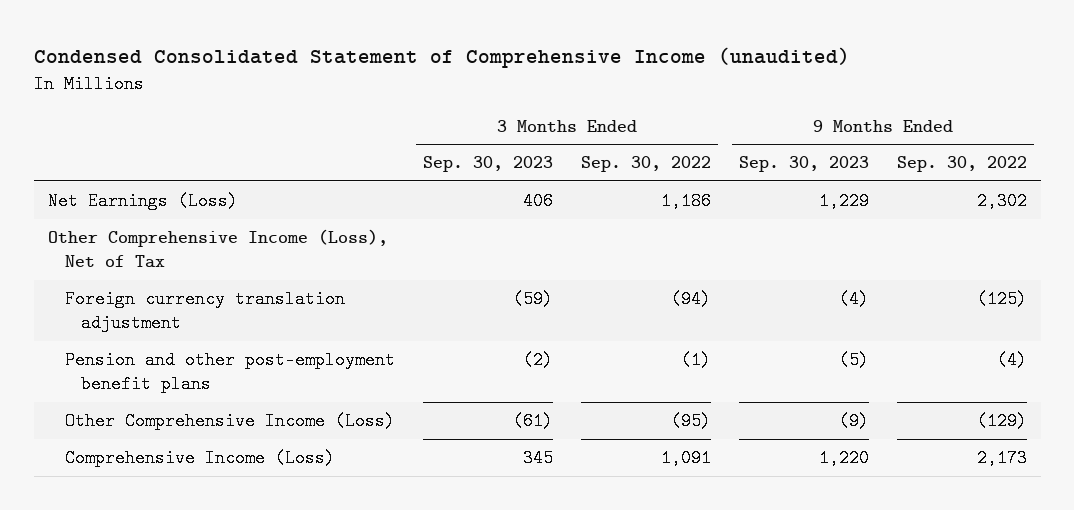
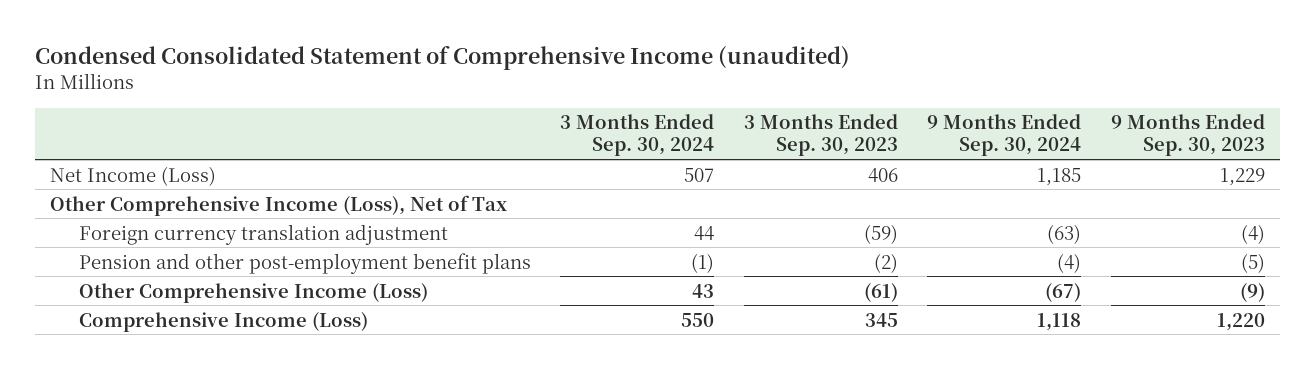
[580,156,711,173] Sep. 30, 2022 -> none
[896,156,1027,173] Sep. 30, 2022 -> none
none -> [560,114,715,157] 3 Months Ended Sep. 30, 2024
none -> [927,114,1082,157] 9 Months Ended Sep. 30, 2024
[47,192,238,211] Net Earnings (Loss) -> [49,165,216,186] Net Income (Loss)

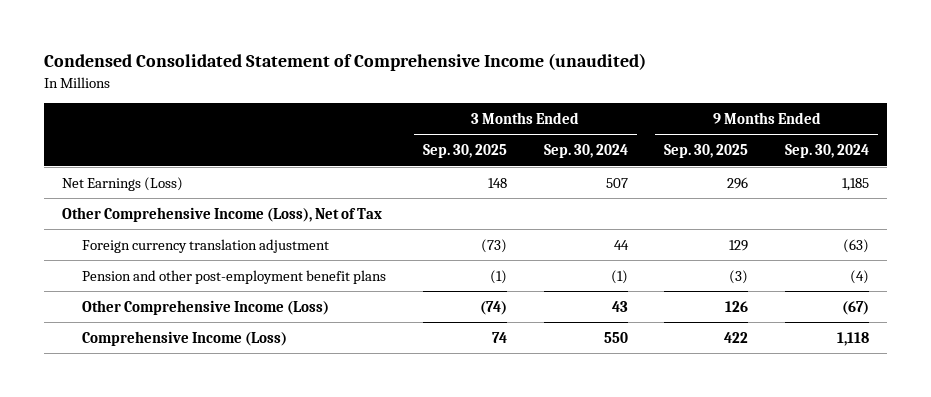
[743,114,898,157] 3 Months Ended Sep. 30, 2023 -> none
[1110,114,1265,157] 9 Months Ended Sep. 30, 2023 -> none
none -> [422,144,507,159] Sep. 30, 2025
none -> [664,144,749,159] Sep. 30, 2025
[49,165,216,186] Net Income (Loss) -> [62,176,184,191] Net Earnings (Loss)

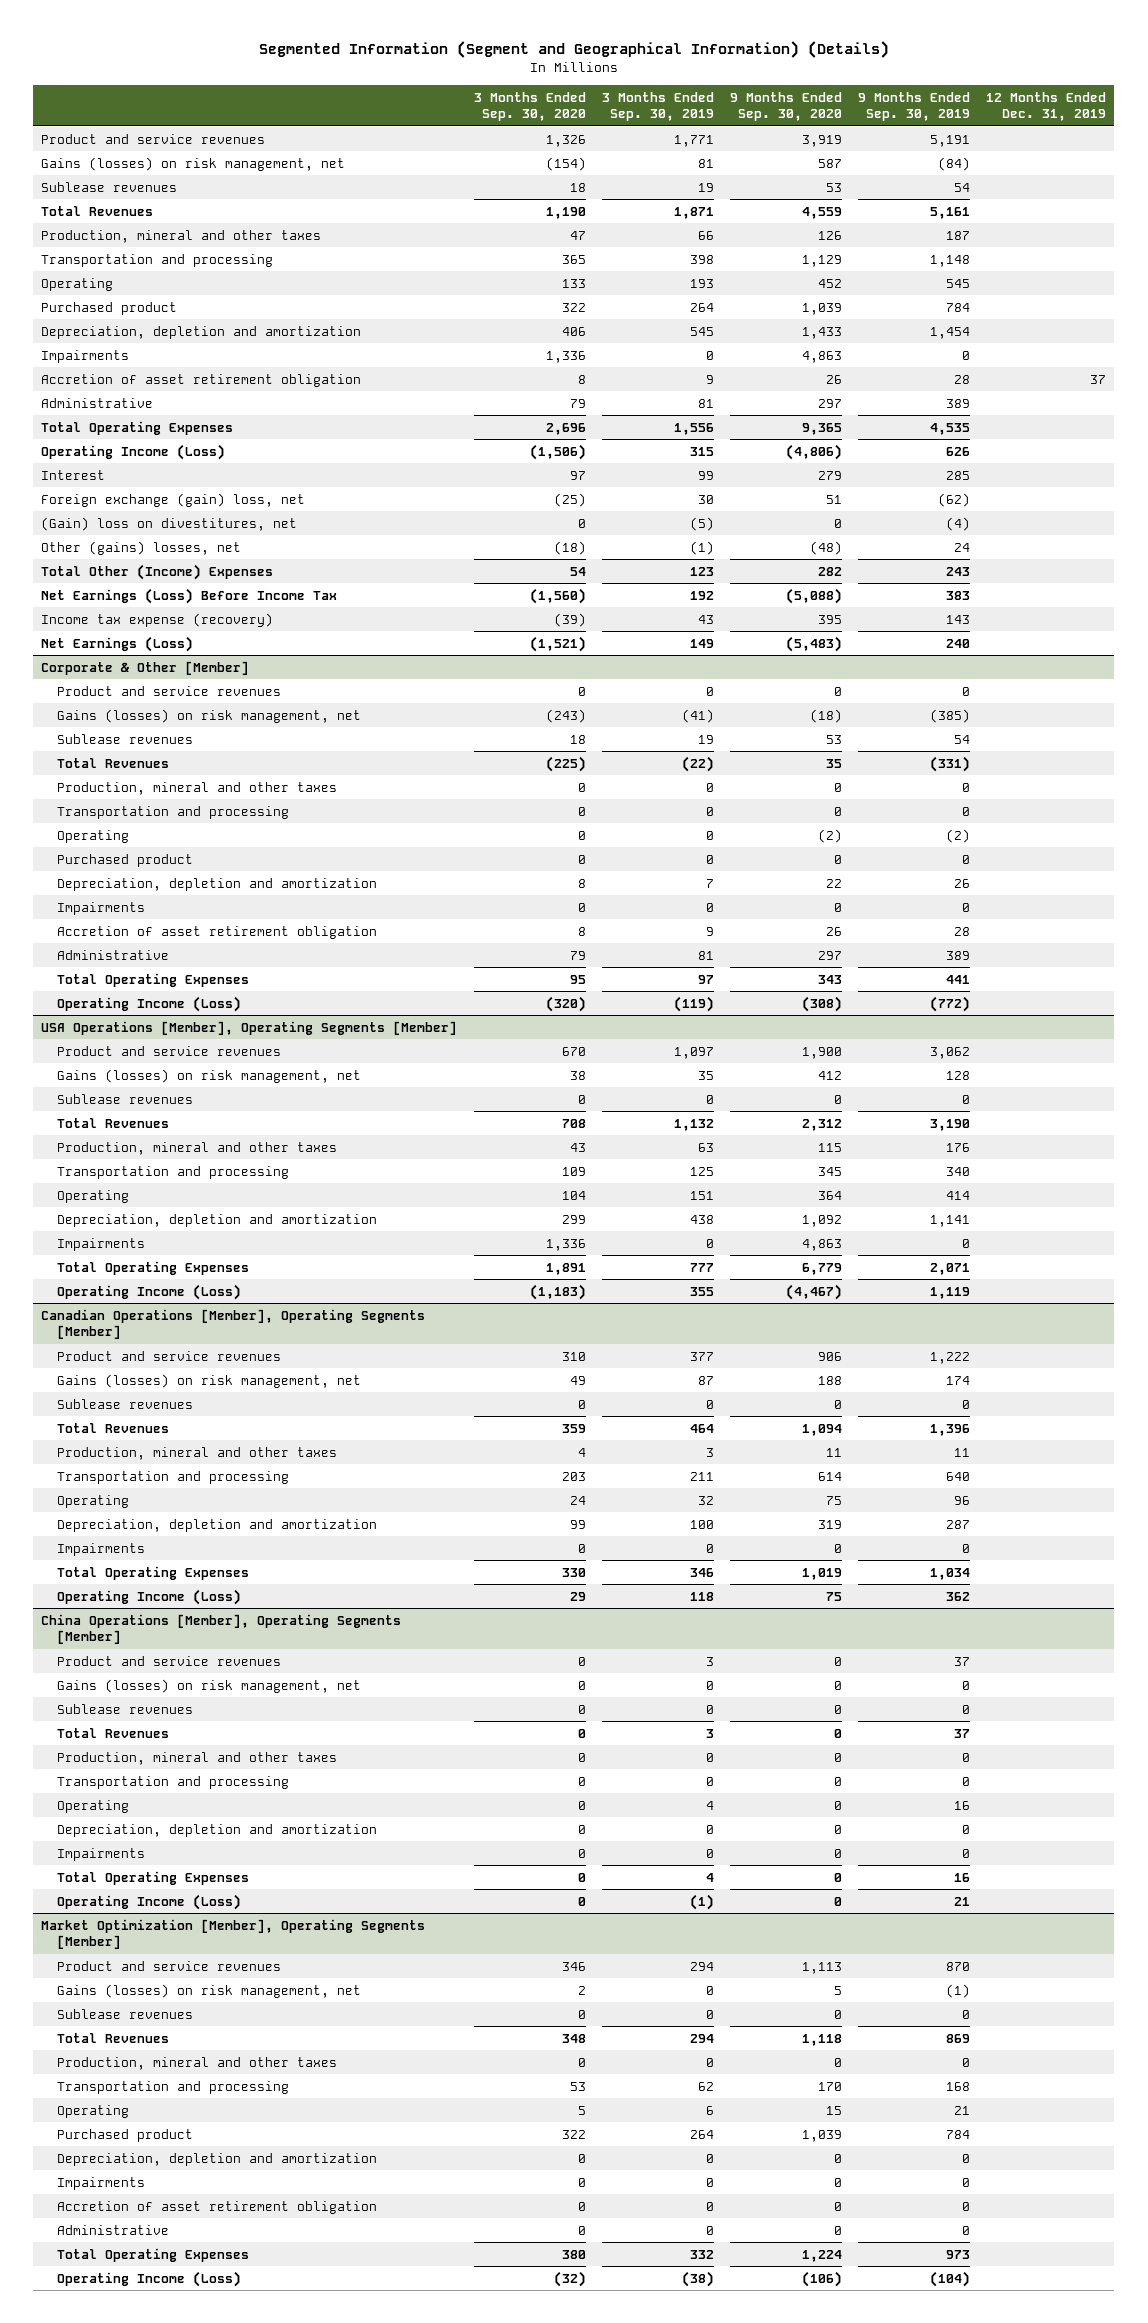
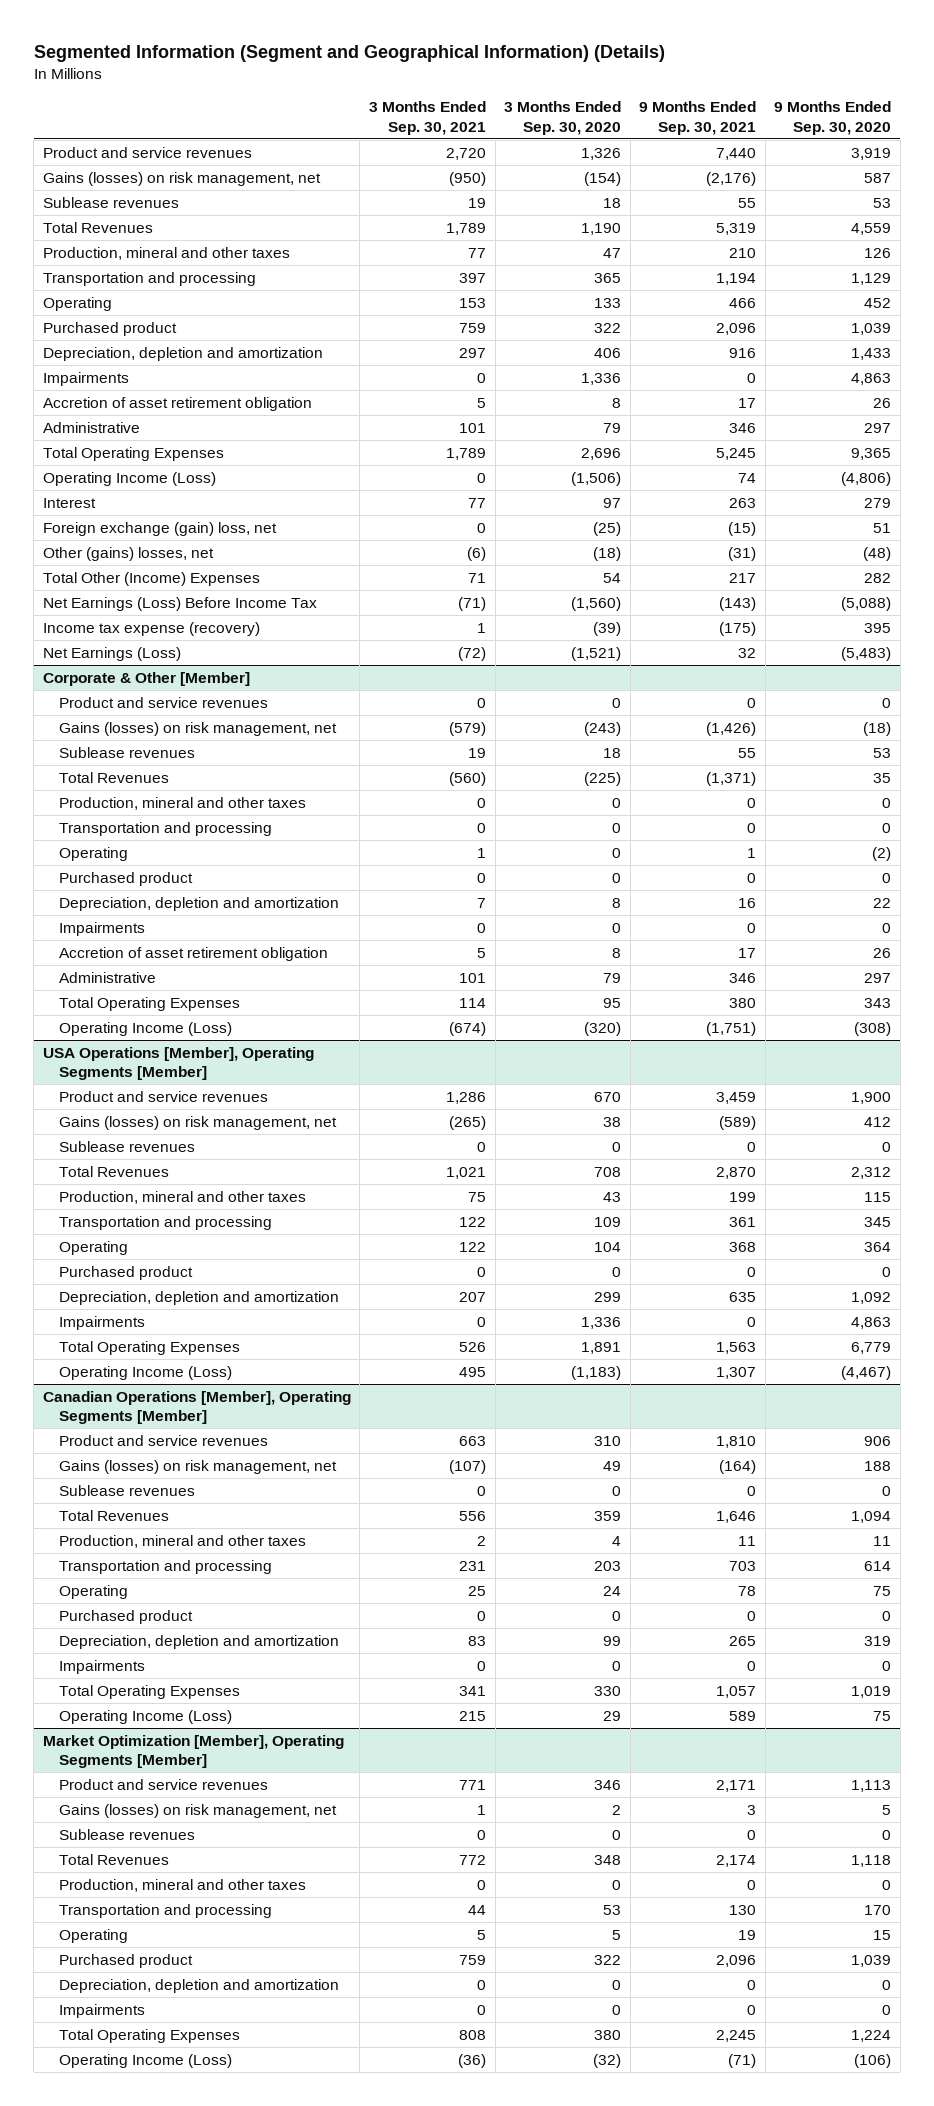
[601,91,714,122] 3 Months Ended Sep. 30, 2019 -> none
[858,91,971,122] 9 Months Ended Sep. 30, 2019 -> none
[986,91,1107,122] 12 Months Ended Dec. 31, 2019 -> none
none -> [368,101,486,135] 3 Months Ended Sep. 30, 2021
none -> [639,101,757,135] 9 Months Ended Sep. 30, 2021
[41,516,298,531] (Gain) loss on divestitures, net -> none
none -> [59,1265,194,1280] Purchased product
none -> [59,1609,194,1624] Purchased product
[41,1613,402,1645] China Operations [Member], Operating Segments [Member] -> none
[56,1655,281,1666] Product and service revenues -> none
[56,1678,361,1693] Gains (losses) on risk management, net -> none
[56,1703,193,1714] Sublease revenues -> none
[56,1727,169,1738] Total Revenues -> none
[56,1751,337,1765] Production, mineral and other taxes -> none
[56,1775,289,1789] Transportation and processing -> none
[56,1799,129,1813] Operating -> none
[56,1823,377,1837] Depreciation, depletion and amortization -> none
[56,1847,145,1861] Impairments -> none
[56,1870,249,1885] Total Operating Expenses -> none
[56,1893,241,1910] Operating Income (Loss) -> none
[56,2200,377,2214] Accretion of asset retirement obligation -> none
[56,2224,169,2235] Administrative -> none

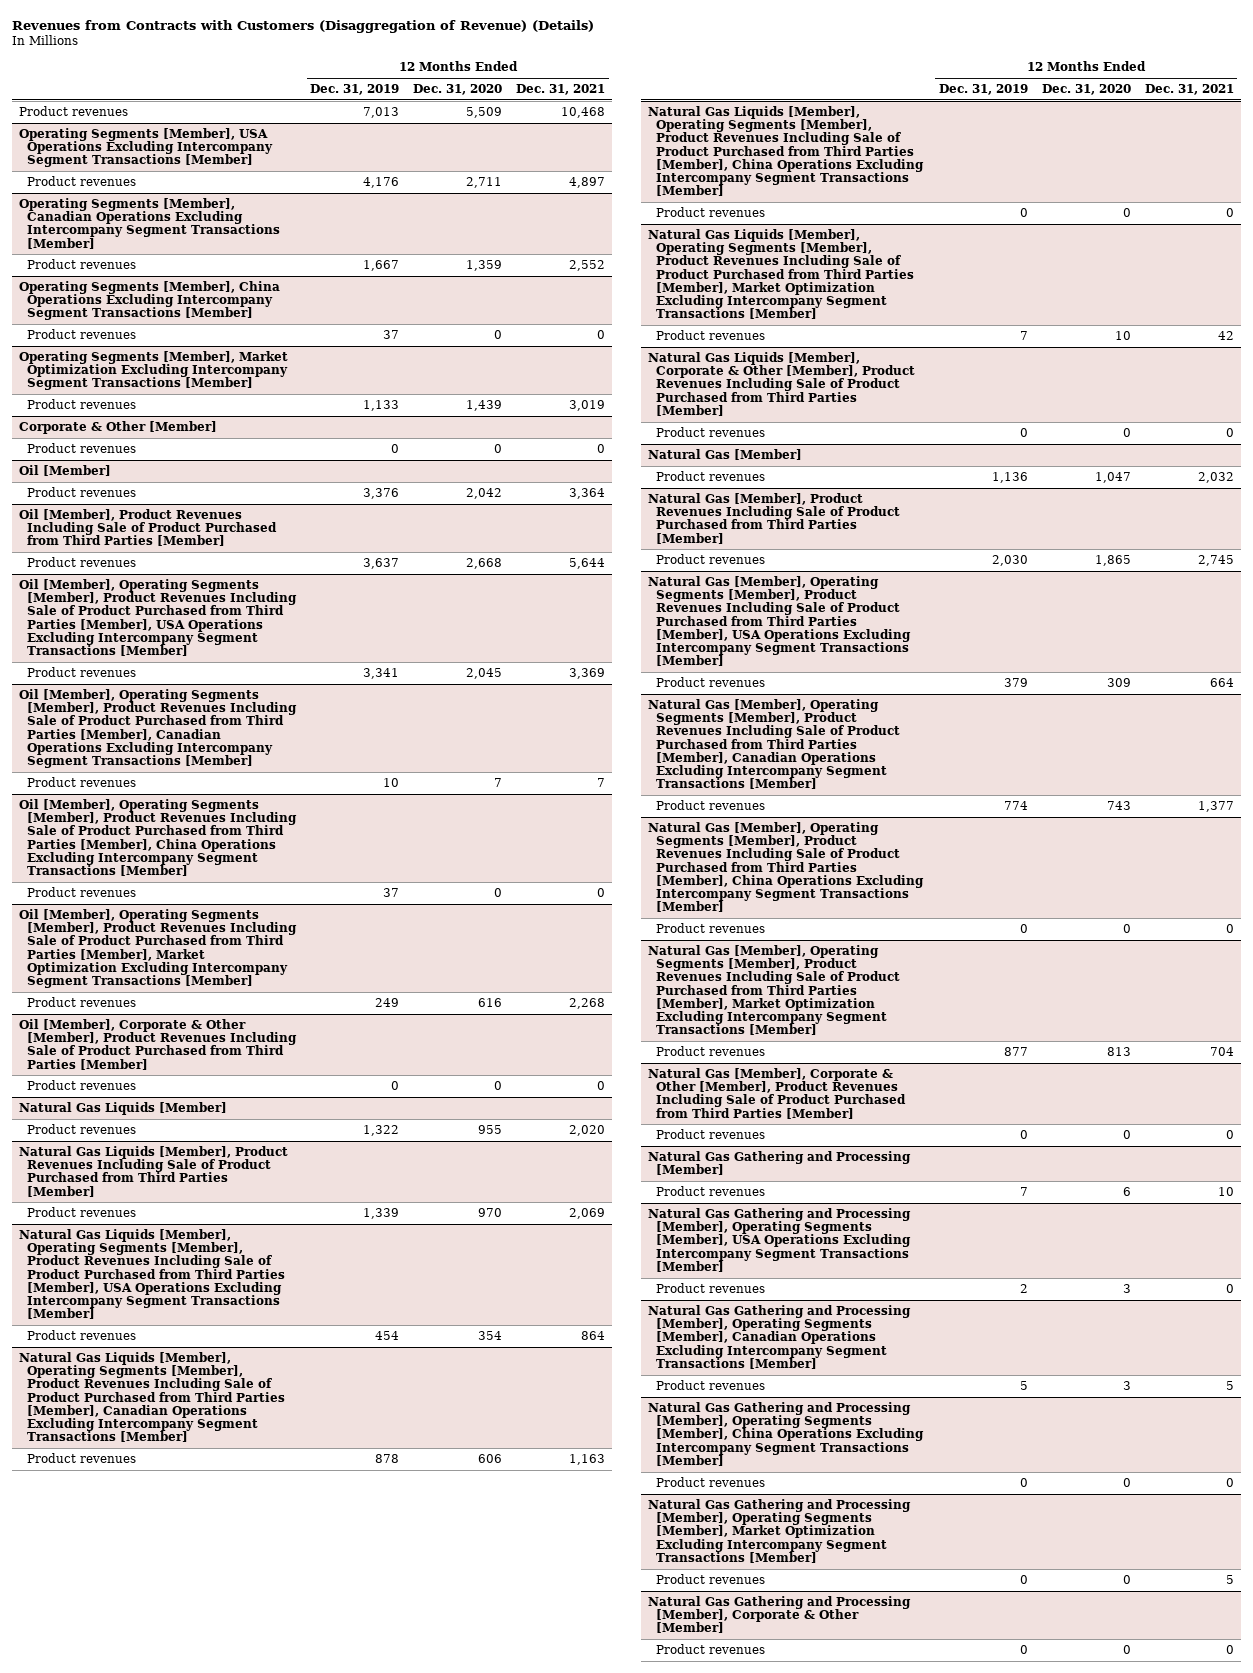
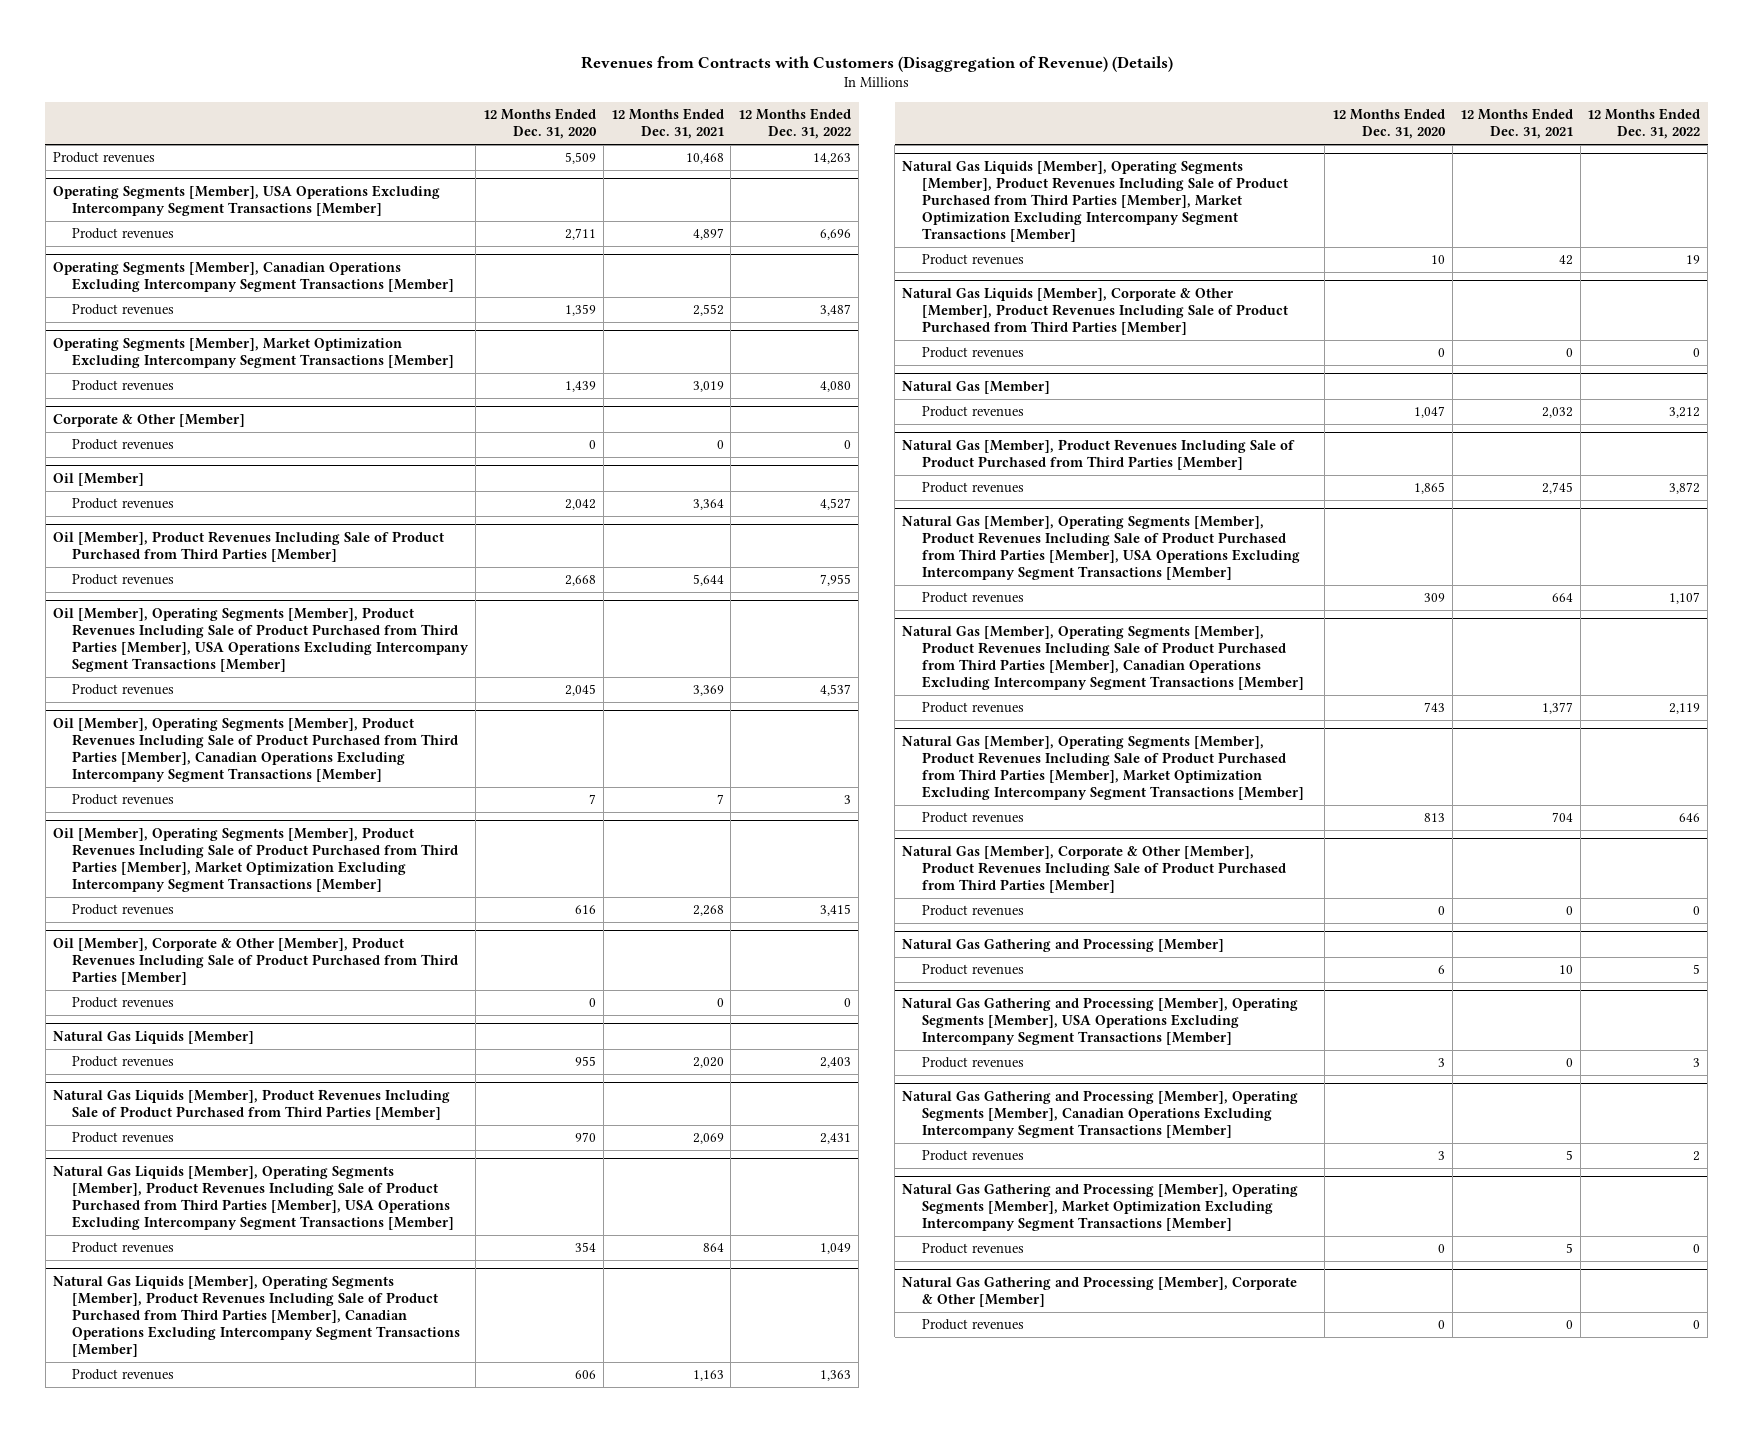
[310,84,400,96] Dec. 31, 2019 -> none
none -> [738,108,852,140] 12 Months Ended Dec. 31, 2022
[18,281,280,321] Operating Segments [Member], China Operations Excluding Intercompany Segment Transactions [Member] -> none
[27,329,137,340] Product revenues -> none
[18,799,298,876] Oil [Member], Operating Segments [Member], Product Revenues Including Sale of Product Purchased from Third Parties [Member], China Operations Excluding Intercompany Segment Transactions [Member] -> none
[27,887,137,898] Product revenues -> none
[647,106,924,197] Natural Gas Liquids [Member], Operating Segments [Member], Product Revenues Including Sale of Product Purchased from Third Parties [Member], China Operations Excluding Intercompany Segment Transactions [Member] -> none
[655,207,765,218] Product revenues -> none
[647,822,924,913] Natural Gas [Member], Operating Segments [Member], Product Revenues Including Sale of Product Purchased from Third Parties [Member], China Operations Excluding Intercompany Segment Transactions [Member] -> none
[655,923,765,934] Product revenues -> none
[647,1402,924,1466] Natural Gas Gathering and Processing [Member], Operating Segments [Member], China Operations Excluding Intercompany Segment Transactions [Member] -> none
[655,1477,765,1488] Product revenues -> none

